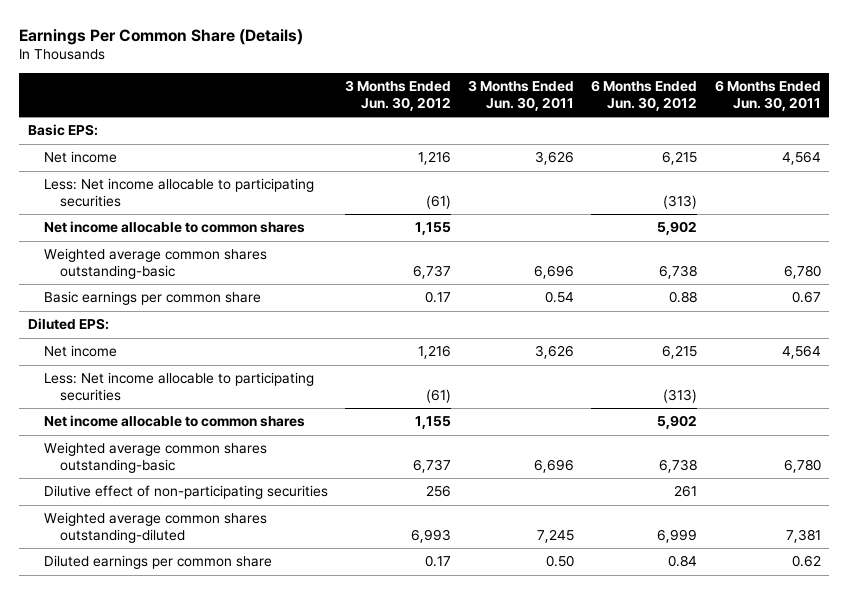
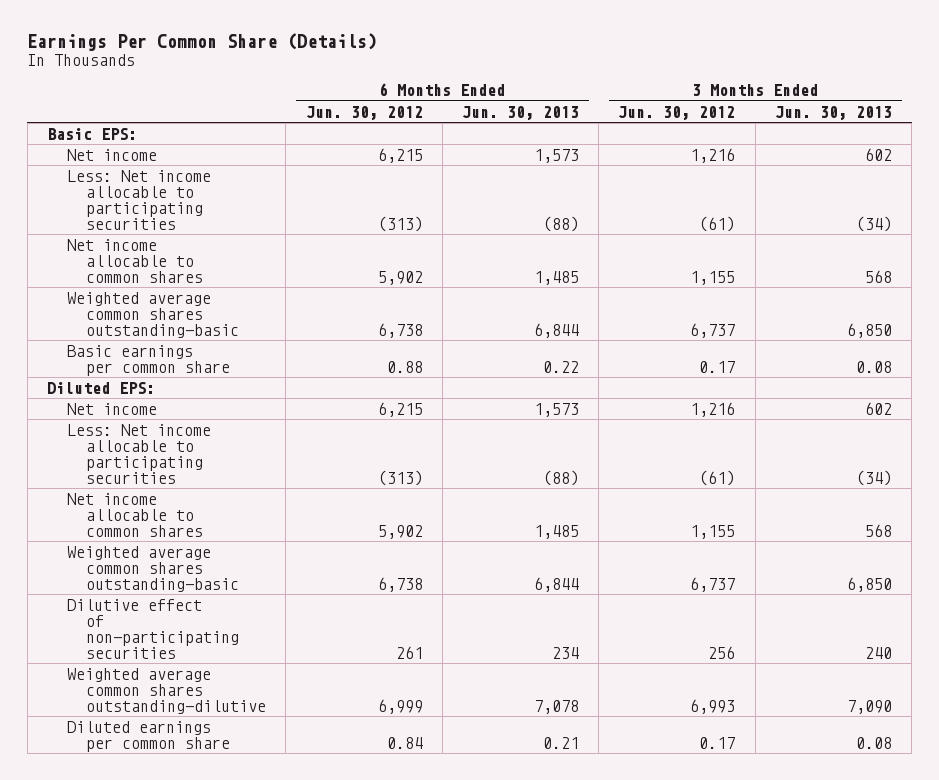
[468,80,575,111] 3 Months Ended Jun. 30, 2011 -> none
[714,80,821,111] 6 Months Ended Jun. 30, 2011 -> none
none -> [461,105,579,120] Jun. 30, 2013
none -> [774,105,892,120] Jun. 30, 2013
[43,512,267,543] Weighted average common shares outstanding-diluted -> [66,667,267,714] Weighted average common shares outstanding-dilutive

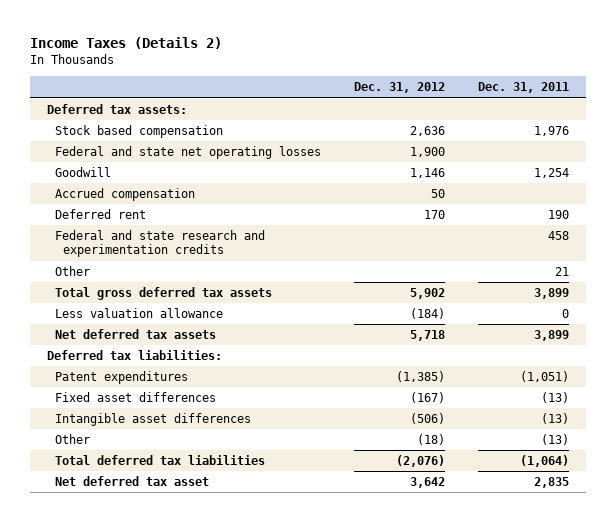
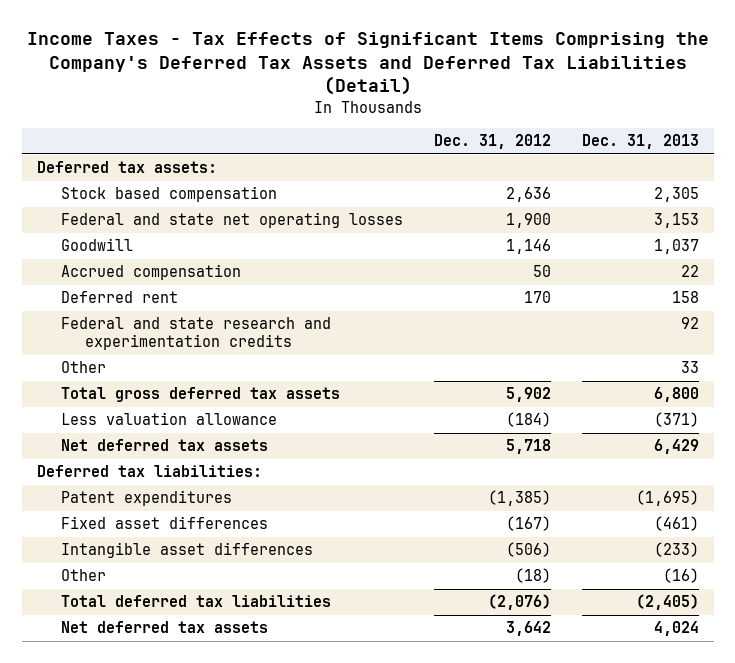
[29,37,222,50] Income Taxes (Details 2) -> [26,32,709,96] Income Taxes - Tax Effects of Significant Items Comprising the Company's Deferred Tax Assets and Deferred Tax Liabilities (Detail)
[478,82,570,94] Dec. 31, 2011 -> none
none -> [581,134,699,150] Dec. 31, 2013
[54,476,209,487] Net deferred tax asset -> [61,621,269,634] Net deferred tax assets

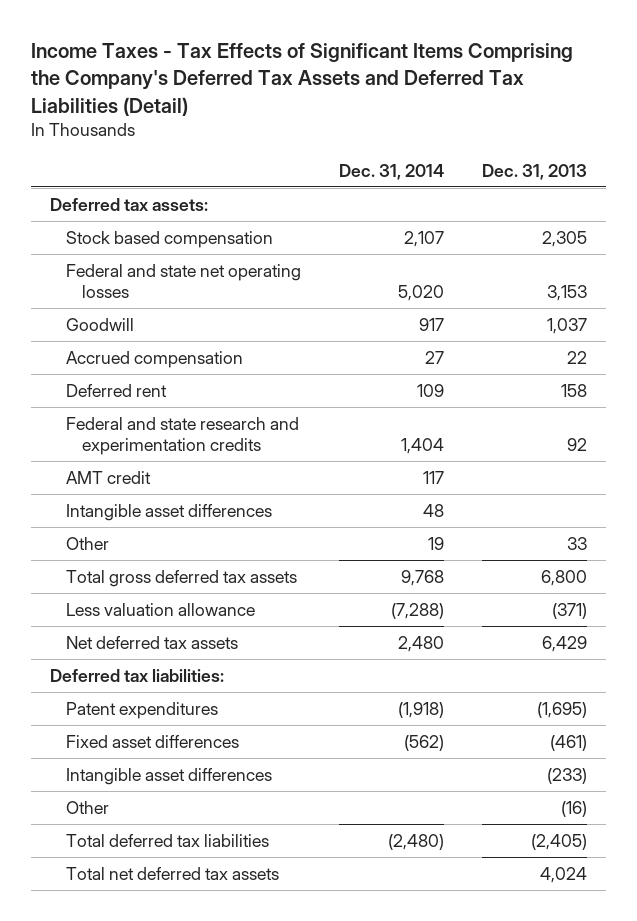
[433,134,551,150] Dec. 31, 2012 -> none
none -> [338,163,444,180] Dec. 31, 2014
none -> [65,470,151,484] AMT credit
none -> [65,503,272,521] Intangible asset differences
[61,621,269,634] Net deferred tax assets -> [65,866,279,880] Total net deferred tax assets

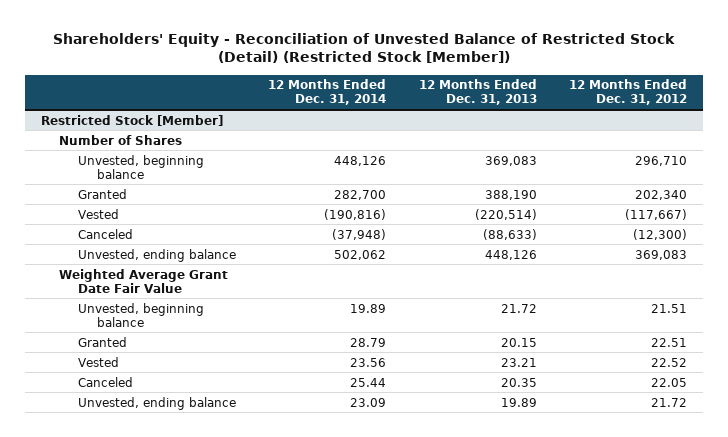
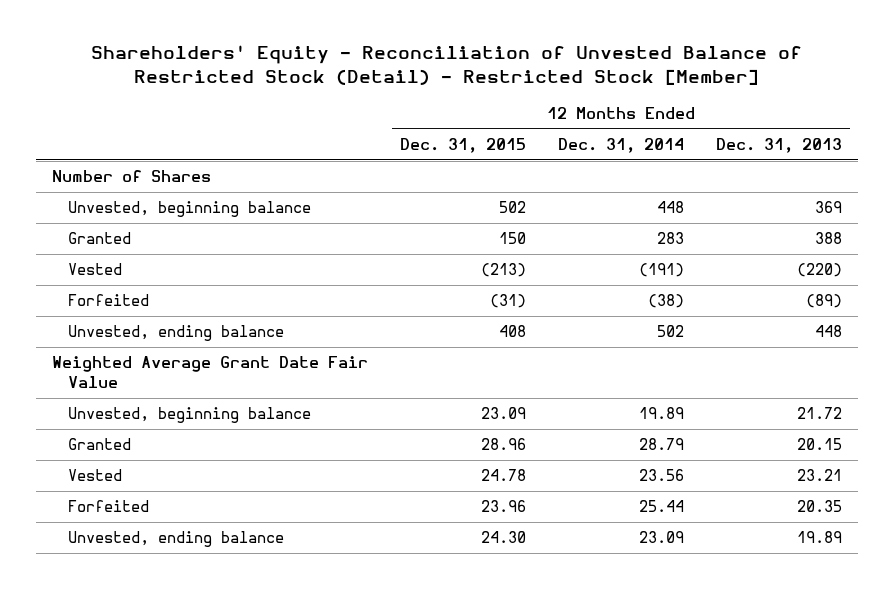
[52,32,675,64] Shareholders' Equity - Reconciliation of Unvested Balance of Restricted Stock (Detail) (Restricted Stock [Member]) -> [90,45,802,85] Shareholders' Equity - Reconciliation of Unvested Balance of Restricted Stock (Detail) - Restricted Stock [Member]
[569,79,688,106] 12 Months Ended Dec. 31, 2012 -> none
none -> [399,137,526,153] Dec. 31, 2015
[40,114,223,126] Restricted Stock [Member] -> none
[78,228,134,239] Canceled -> none
[334,155,387,166] 448,126 -> [656,201,684,214] 448
[484,155,537,166] 369,083 -> [815,201,843,214] 369
[334,189,387,200] 282,700 -> [656,232,684,245] 283
[484,189,537,200] 388,190 -> [815,232,843,245] 388
[324,208,387,220] (190,816) -> [638,263,684,278] (191)
[474,208,537,220] (220,514) -> [797,263,843,278] (220)
none -> [68,294,150,307] Forfeited
[334,249,387,260] 502,062 -> [656,325,684,338] 502
[484,249,537,260] 448,126 -> [815,325,843,338] 448
[78,376,134,387] Canceled -> [68,500,150,513] Forfeited

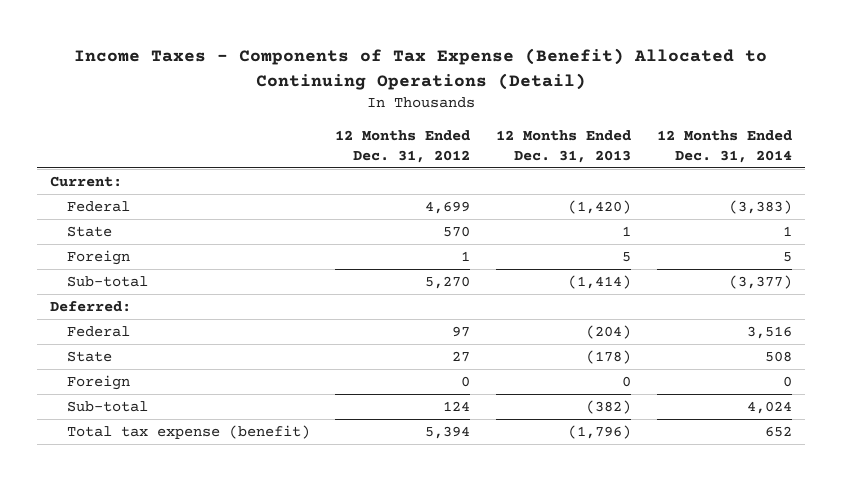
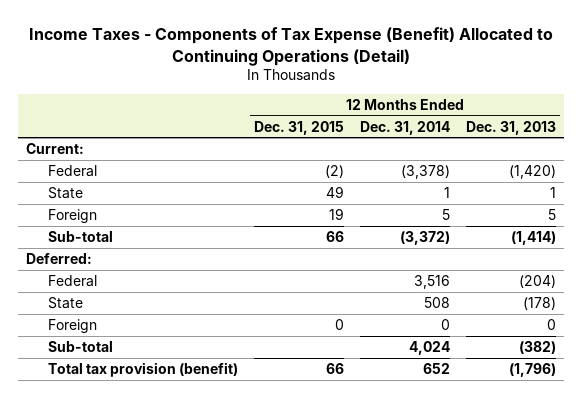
[335,129,471,163] 12 Months Ended Dec. 31, 2012 -> none
none -> [253,120,344,135] Dec. 31, 2015
[728,200,792,215] (3,383) -> [400,164,450,179] (3,378)
[728,275,792,290] (3,377) -> [399,230,450,245] (3,372)
[66,425,310,440] Total tax expense (benefit) -> [48,361,239,377] Total tax provision (benefit)

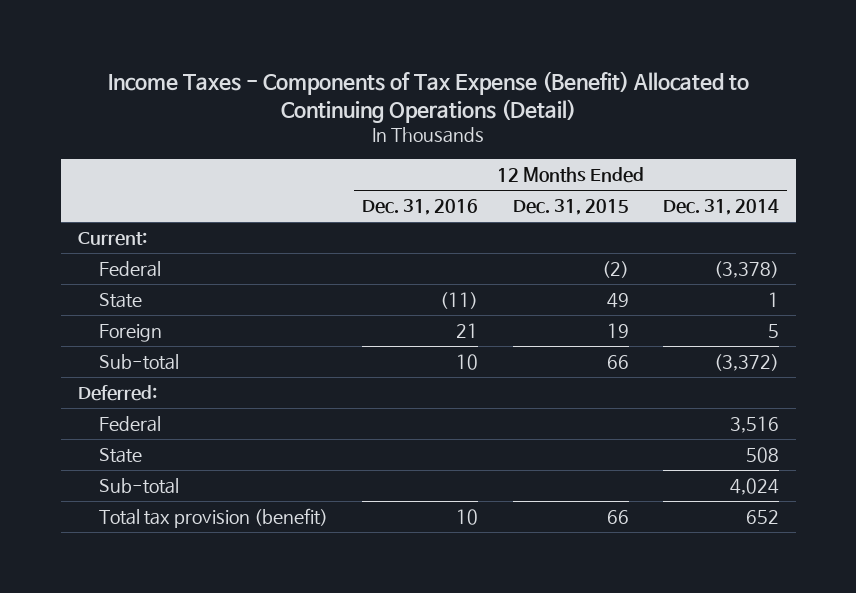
[465,120,556,135] Dec. 31, 2013 -> none
none -> [362,199,479,216] Dec. 31, 2016
[48,318,98,333] Foreign -> none

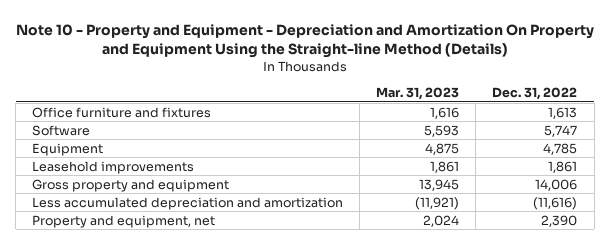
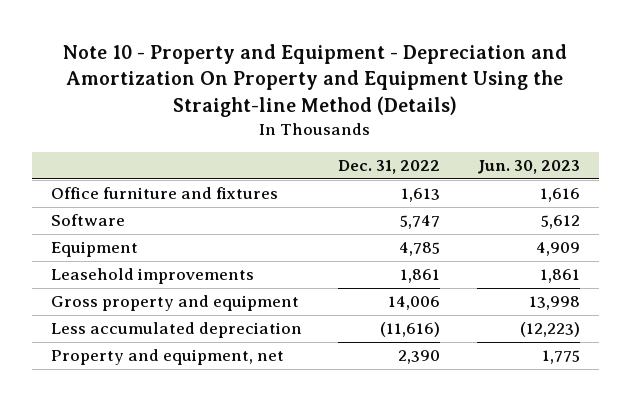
[376,86,460,100] Mar. 31, 2023 -> none
none -> [477,160,581,175] Jun. 30, 2023
[32,196,344,210] Less accumulated depreciation and amortization -> [50,322,302,339] Less accumulated depreciation

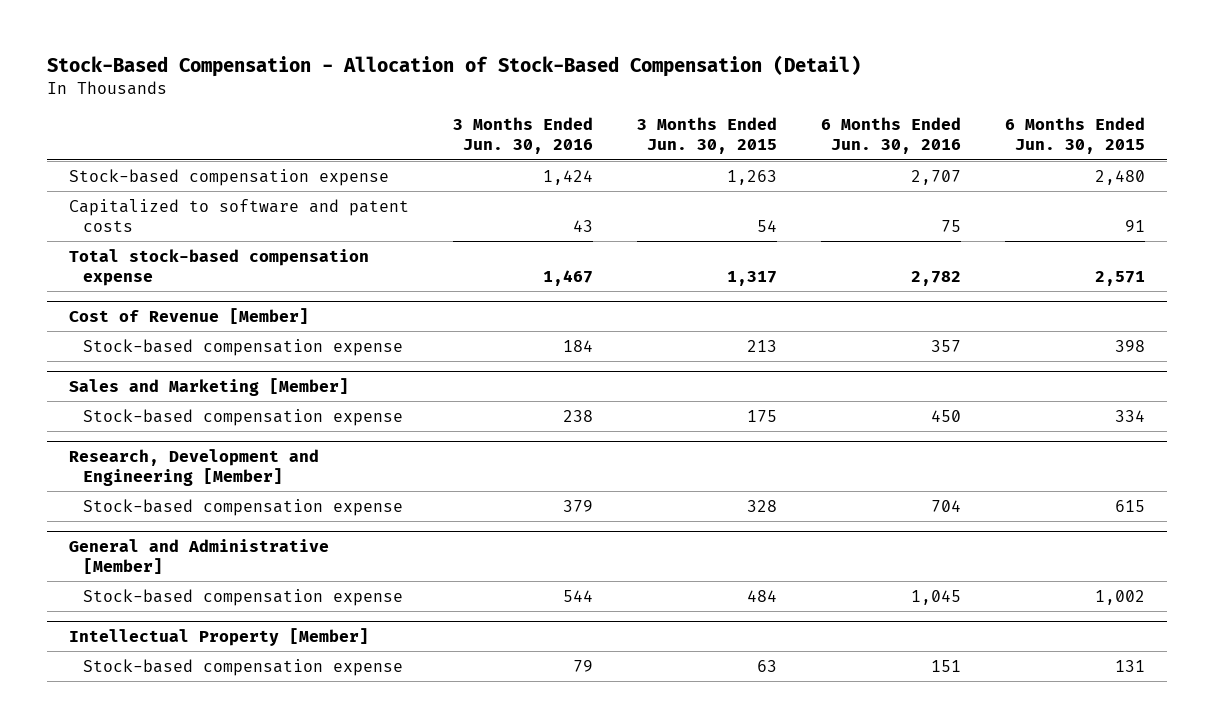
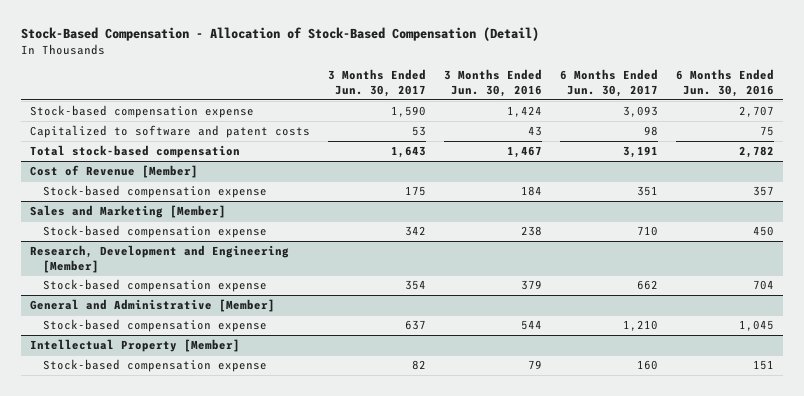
[637,117,778,155] 3 Months Ended Jun. 30, 2015 -> none
[1005,117,1146,155] 6 Months Ended Jun. 30, 2015 -> none
none -> [327,69,426,98] 3 Months Ended Jun. 30, 2017
none -> [559,69,658,98] 6 Months Ended Jun. 30, 2017
[69,248,370,286] Total stock-based compensation expense -> [29,144,240,158] Total stock-based compensation

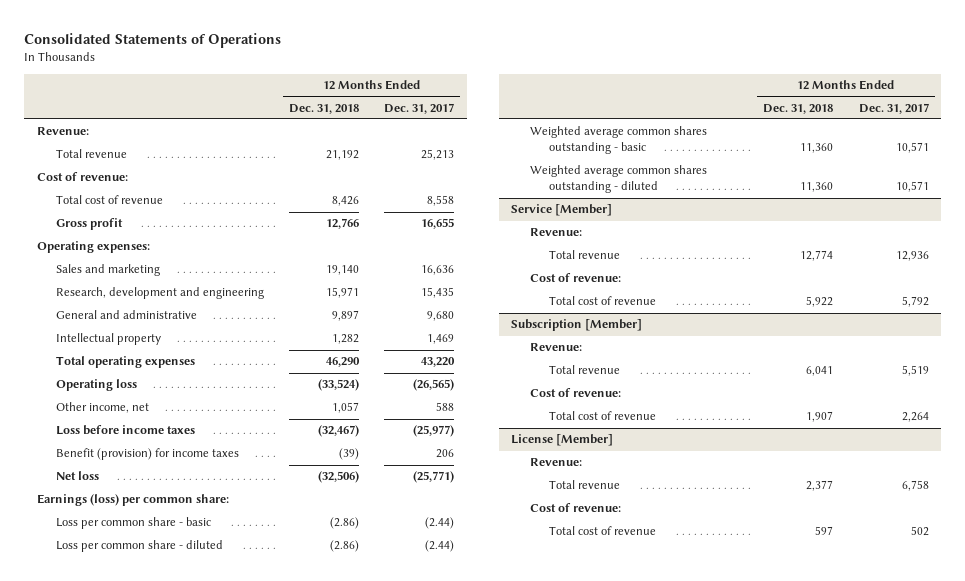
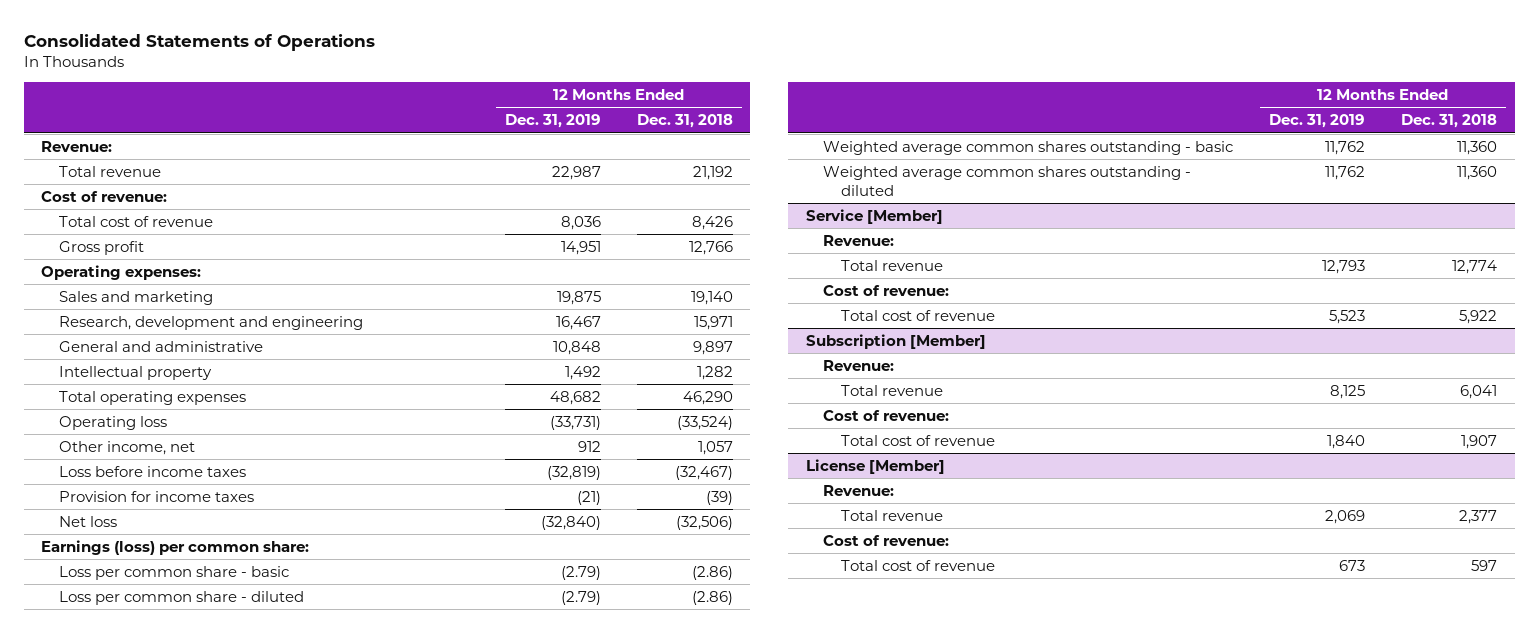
[384,102,455,114] Dec. 31, 2017 -> none
none -> [504,114,601,129] Dec. 31, 2019
[55,448,239,461] Benefit (provision) for income taxes -> [58,490,254,502] Provision for income taxes

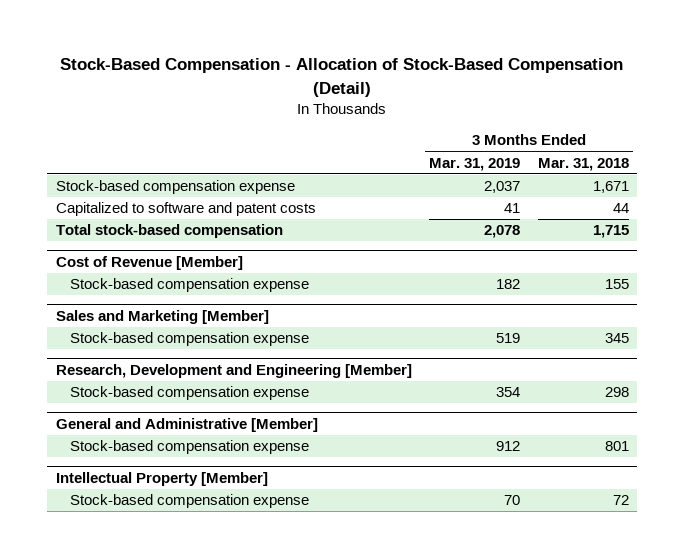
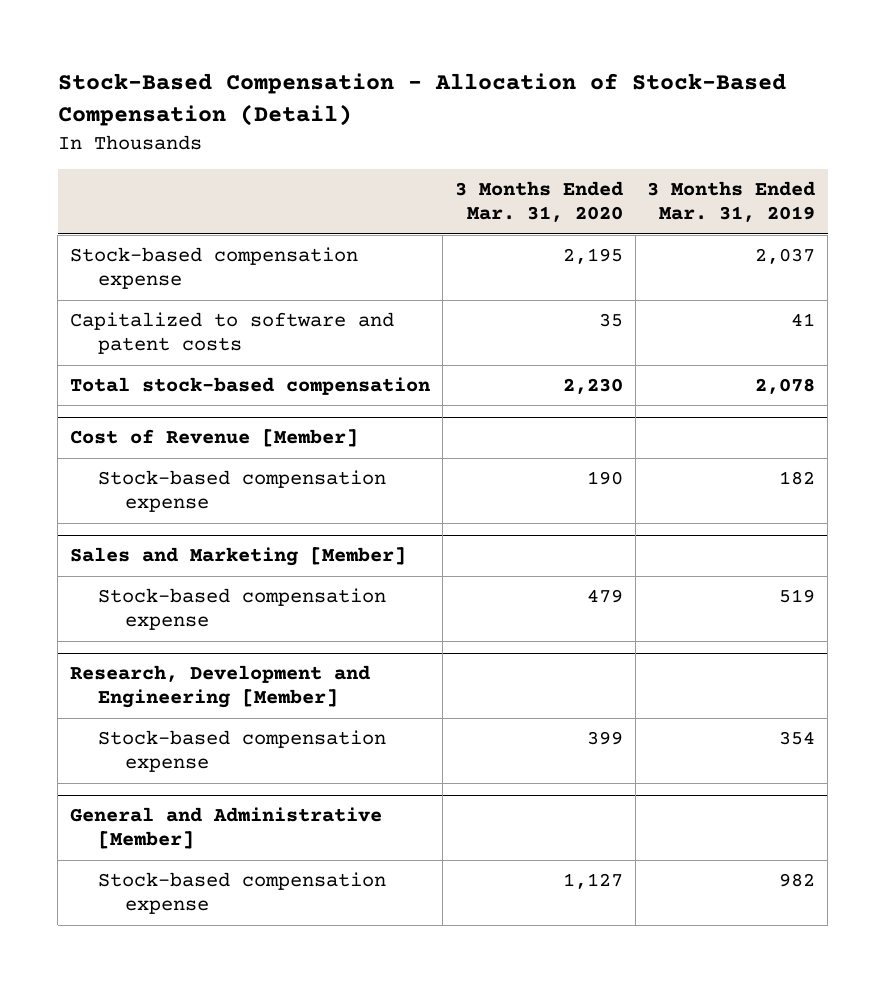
[537,157,629,171] Mar. 31, 2018 -> none
none -> [454,181,623,223] 3 Months Ended Mar. 31, 2020
[55,471,268,486] Intellectual Property [Member] -> none
[69,494,309,509] Stock-based compensation expense -> none
[496,441,521,452] 912 -> [779,873,816,888] 982

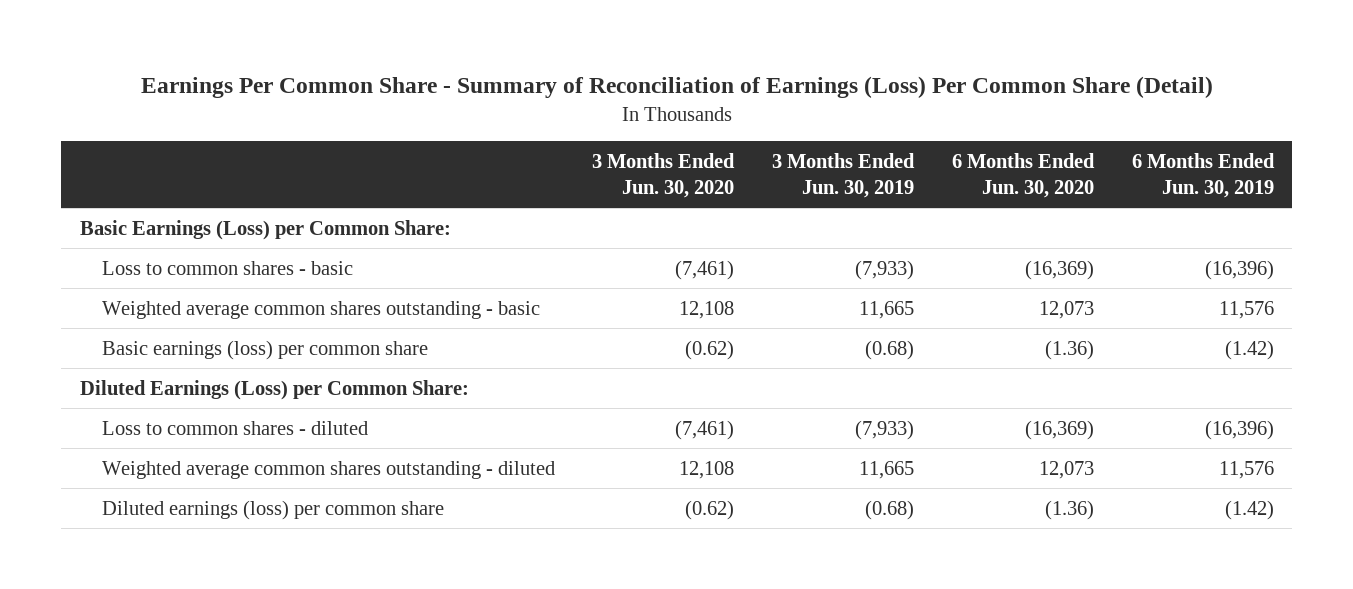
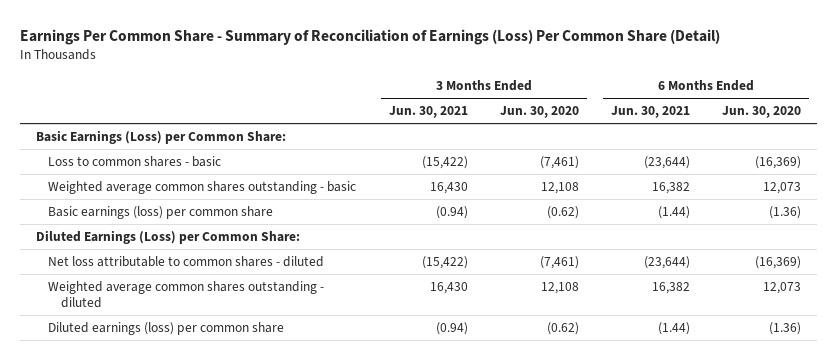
[772,152,916,198] 3 Months Ended Jun. 30, 2019 -> none
[1131,152,1275,198] 6 Months Ended Jun. 30, 2019 -> none
none -> [388,106,468,119] Jun. 30, 2021
none -> [611,106,691,119] Jun. 30, 2021
[101,420,368,435] Loss to common shares - diluted -> [48,256,325,268] Net loss attributable to common shares - diluted

